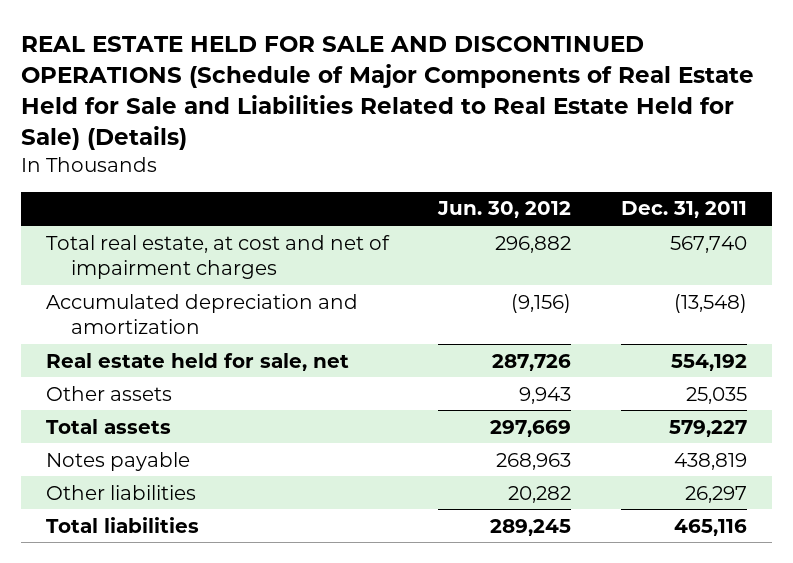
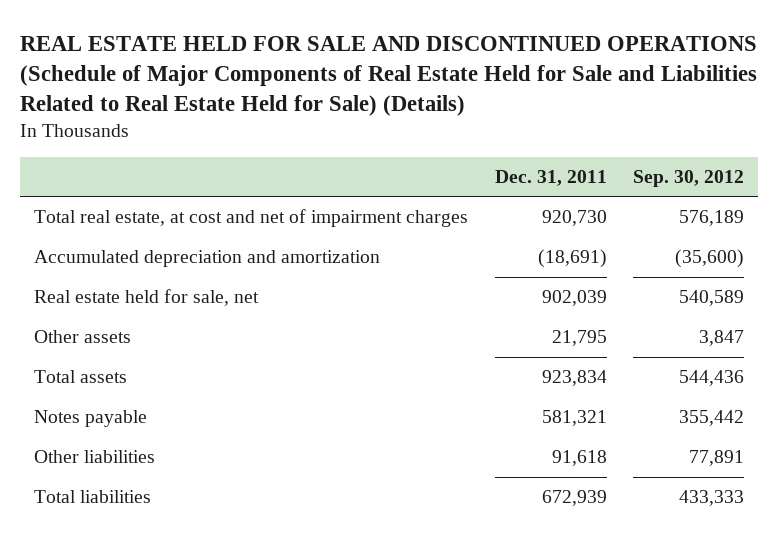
[437,201,572,219] Jun. 30, 2012 -> none
none -> [633,170,745,188] Sep. 30, 2012
[669,235,747,253] 567,740 -> [541,210,607,227] 920,730
[673,293,747,313] (13,548) -> [537,249,607,269] (18,691)
[670,353,747,371] 554,192 -> [541,290,607,307] 902,039
[685,386,747,404] 25,035 -> [551,330,607,347] 21,795
[668,419,747,437] 579,227 -> [541,370,607,387] 923,834
[673,452,747,470] 438,819 -> [541,410,607,427] 581,321
[684,485,747,503] 26,297 -> [551,450,607,467] 91,618
[673,518,747,536] 465,116 -> [541,490,607,507] 672,939

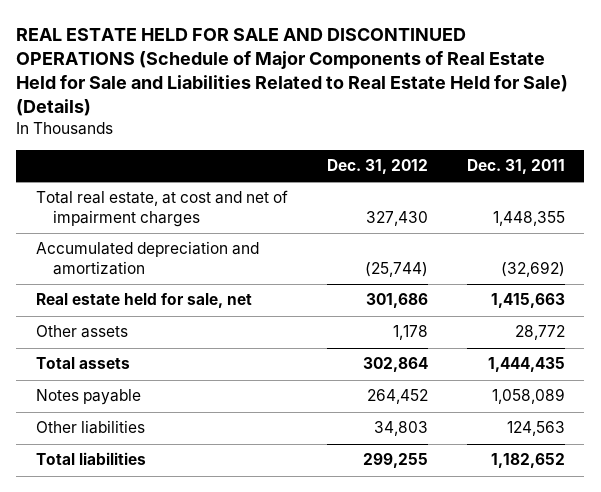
[633,170,745,188] Sep. 30, 2012 -> none
none -> [326,159,428,175] Dec. 31, 2012
[541,210,607,227] 920,730 -> [492,211,565,227] 1,448,355
[537,249,607,269] (18,691) -> [500,261,565,278] (32,692)
[541,290,607,307] 902,039 -> [490,293,565,309] 1,415,663
[551,330,607,347] 21,795 -> [514,325,565,341] 28,772
[541,370,607,387] 923,834 -> [487,357,565,373] 1,444,435
[541,410,607,427] 581,321 -> [491,388,565,405] 1,058,089
[551,450,607,467] 91,618 -> [506,421,565,437] 124,563
[541,490,607,507] 672,939 -> [490,453,565,469] 1,182,652

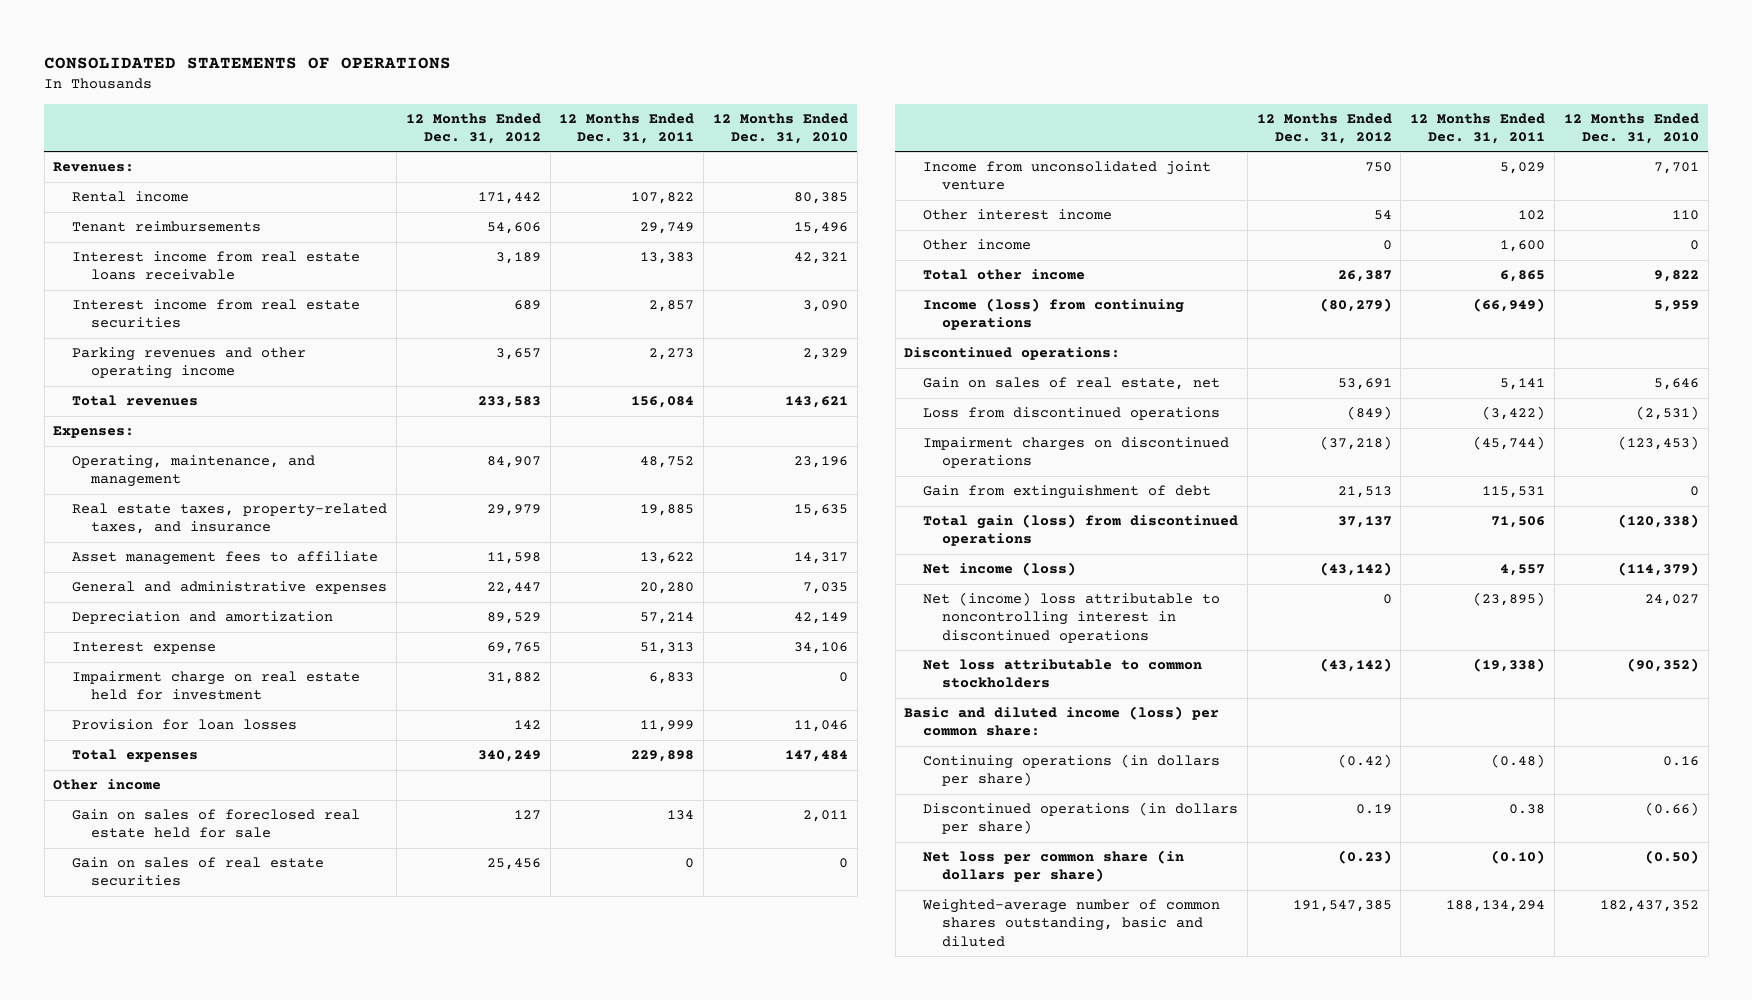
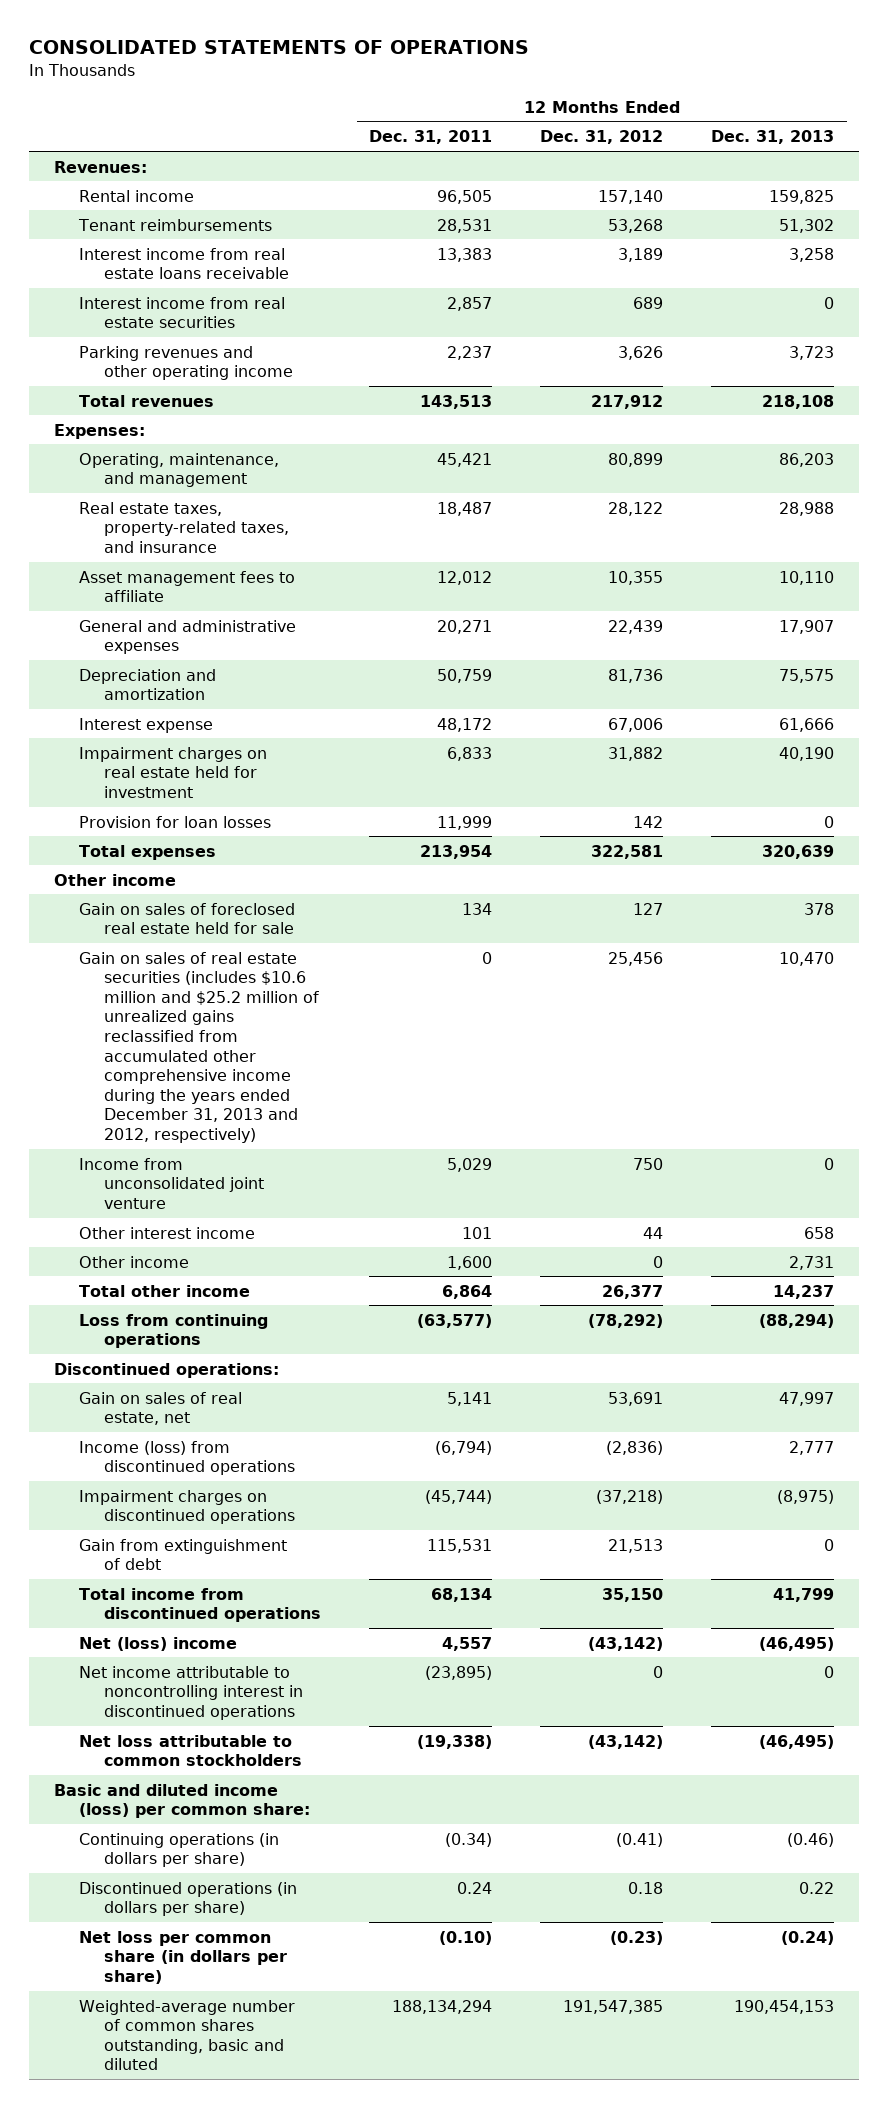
[712,112,848,145] 12 Months Ended Dec. 31, 2010 -> none
none -> [711,130,835,145] Dec. 31, 2013
[477,192,541,205] 171,442 -> [598,189,664,204] 157,140
[631,192,695,205] 107,822 -> [436,189,492,204] 96,505
[486,222,541,235] 54,606 -> [608,218,664,233] 53,268
[640,222,695,235] 29,749 -> [436,218,492,233] 28,531
[495,348,541,361] 3,657 -> [618,345,664,360] 3,626
[649,348,695,361] 2,273 -> [446,345,492,360] 2,237
[477,396,541,409] 233,583 -> [591,394,664,409] 217,912
[631,396,695,409] 156,084 -> [419,394,492,409] 143,513
[486,456,541,469] 84,907 -> [608,452,664,467] 80,899
[640,456,695,469] 48,752 -> [436,452,492,467] 45,421
[486,504,541,517] 29,979 -> [608,501,664,516] 28,122
[640,504,695,517] 19,885 -> [436,501,492,516] 18,487
[486,552,541,565] 11,598 -> [608,570,664,585] 10,355
[640,552,695,565] 13,622 -> [436,570,492,585] 12,012
[486,582,541,595] 22,447 -> [608,619,664,634] 22,439
[640,582,695,595] 20,280 -> [436,619,492,634] 20,271
[486,612,541,625] 89,529 -> [608,668,664,683] 81,736
[640,612,695,625] 57,214 -> [436,668,492,683] 50,759
[486,642,541,655] 69,765 -> [608,717,664,732] 67,006
[640,642,695,655] 51,313 -> [436,717,492,732] 48,172
[72,671,361,701] Impairment charge on real estate held for investment -> [78,746,267,798] Impairment charges on real estate held for investment
[477,750,541,763] 340,249 -> [591,844,664,859] 322,581
[631,750,695,763] 229,898 -> [419,844,492,859] 213,954
[72,857,325,887] Gain on sales of real estate securities -> [78,951,319,1143] Gain on sales of real estate securities (includes $10.6 million and $25.2 million of unrealized gains reclassified from accumulated other comprehensive income during the years ended December 31, 2013 and 2012, respectively)
[1373,210,1392,221] 54 -> [643,1226,664,1239] 44
[1518,210,1546,221] 102 -> [461,1226,492,1239] 101
[1337,270,1392,283] 26,387 -> [602,1284,664,1299] 26,377
[1500,270,1546,283] 6,865 -> [441,1284,492,1299] 6,864
[923,298,1185,331] Income (loss) from continuing operations -> [78,1313,268,1349] Loss from continuing operations
[1319,298,1392,313] (80,279) -> [588,1313,664,1328] (78,292)
[1473,298,1546,313] (66,949) -> [416,1313,492,1328] (63,577)
[923,407,1221,421] Loss from discontinued operations -> [78,1440,295,1476] Income (loss) from discontinued operations
[1346,406,1392,421] (849) -> [606,1440,664,1455] (2,836)
[1482,406,1546,421] (3,422) -> [434,1440,492,1455] (6,794)
[923,514,1239,547] Total gain (loss) from discontinued operations -> [78,1587,321,1623] Total income from discontinued operations
[1337,516,1392,529] 37,137 -> [602,1587,664,1602] 35,150
[1491,516,1546,529] 71,506 -> [430,1587,492,1602] 68,134
[923,562,1077,577] Net income (loss) -> [78,1636,237,1651] Net (loss) income
[923,592,1221,643] Net (income) loss attributable to noncontrolling interest in discontinued operations -> [78,1665,303,1720] Net income attributable to noncontrolling interest in discontinued operations
[1337,754,1392,769] (0.42) -> [616,1832,664,1847] (0.41)
[1491,754,1546,769] (0.48) -> [444,1832,492,1847] (0.34)
[1355,804,1392,815] 0.19 -> [628,1881,664,1894] 0.18
[1509,804,1546,815] 0.38 -> [456,1881,492,1894] 0.24

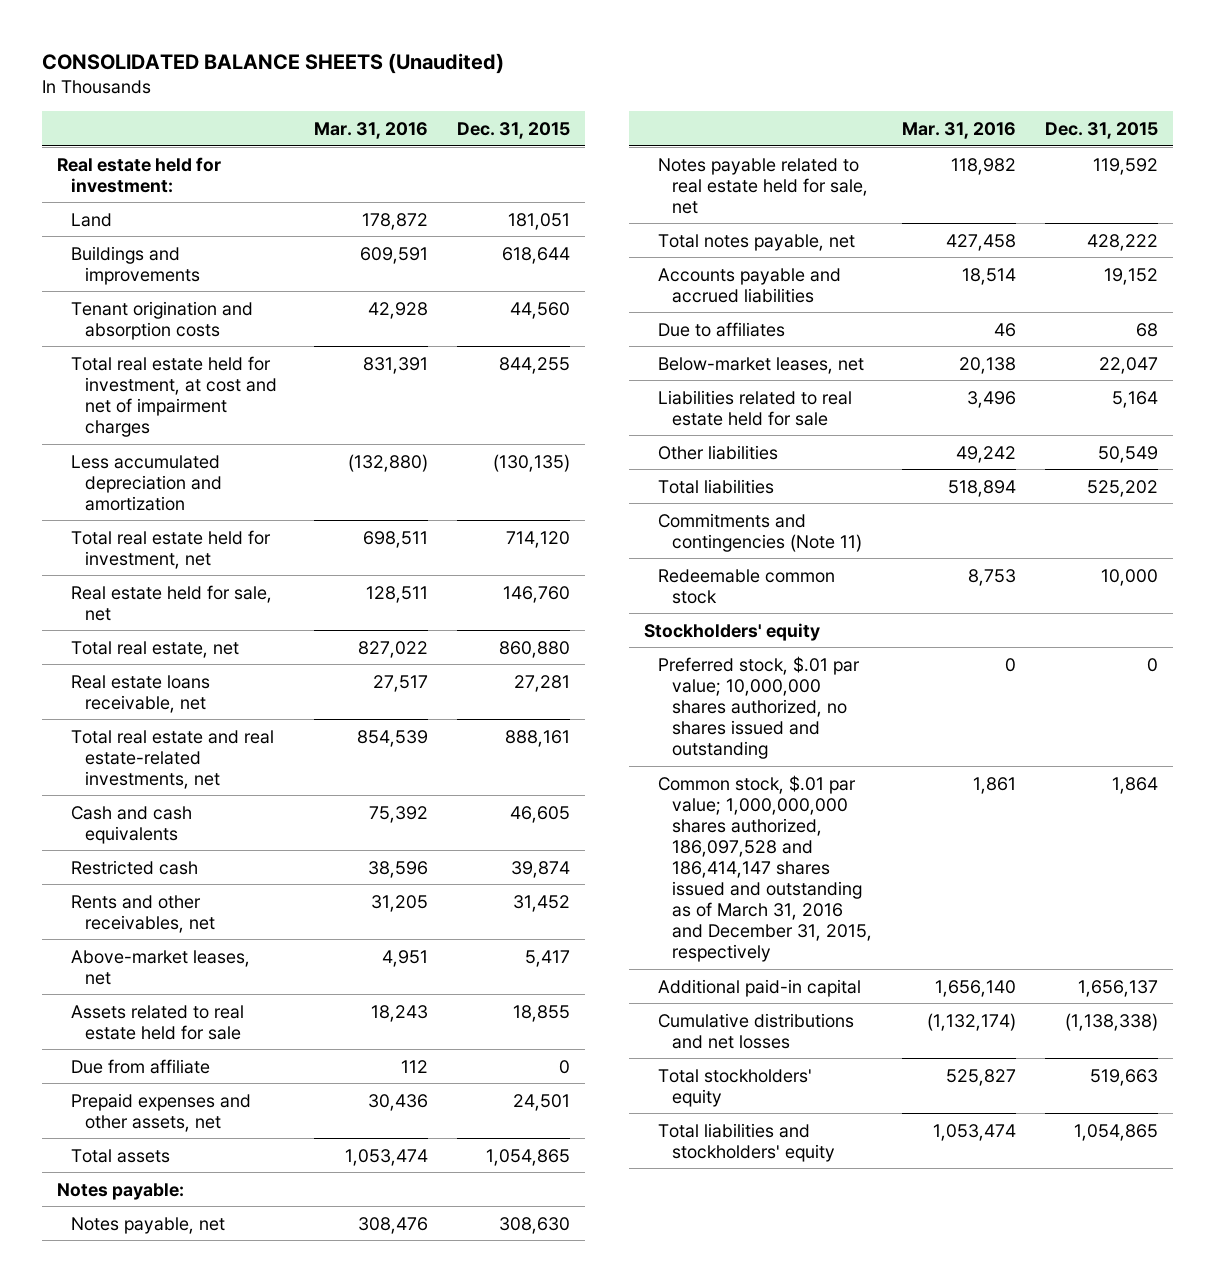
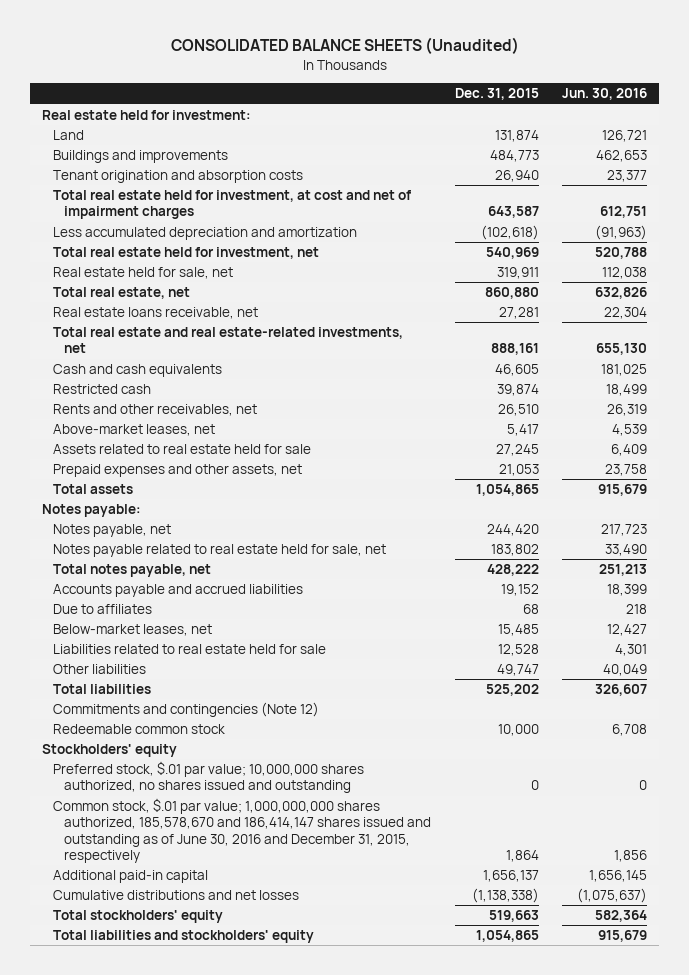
[314,121,429,139] Mar. 31, 2016 -> none
none -> [562,88,648,101] Jun. 30, 2016
[508,212,571,230] 181,051 -> [494,130,539,143] 131,874
[502,246,571,264] 618,644 -> [489,150,539,163] 484,773
[510,301,571,319] 44,560 -> [494,170,539,183] 26,940
[499,356,571,374] 844,255 -> [487,206,539,219] 643,587
[493,453,571,472] (130,135) -> [480,225,539,241] (102,618)
[506,530,571,548] 714,120 -> [485,247,539,260] 540,969
[503,585,571,603] 146,760 -> [496,267,539,280] 319,911
[513,894,571,912] 31,452 -> [497,404,539,417] 26,510
[70,1058,210,1074] Due from affiliate -> none
[513,1004,571,1022] 18,855 -> [495,444,539,457] 27,245
[513,1093,571,1111] 24,501 -> [498,464,539,477] 21,053
[499,1216,571,1234] 308,630 -> [486,524,539,537] 244,420
[1092,157,1158,175] 119,592 -> [490,544,539,557] 183,802
[1098,356,1158,374] 22,047 -> [497,624,539,637] 15,485
[1111,390,1158,408] 5,164 -> [497,644,539,657] 12,528
[1097,445,1158,463] 50,549 -> [496,664,539,677] 49,747
[658,512,863,552] Commitments and contingencies (Note 11) -> [52,702,319,718] Commitments and contingencies (Note 12)
[658,774,873,962] Common stock, $.01 par value; 1,000,000,000 shares authorized, 186,097,528 and 186,414,147 shares issued and outstanding as of March 31, 2016 and December 31, 2015, respectively -> [52,798,431,863] Common stock, $.01 par value; 1,000,000,000 shares authorized, 185,578,670 and 186,414,147 shares issued and outstanding as of June 30, 2016 and December 31, 2015, respectively

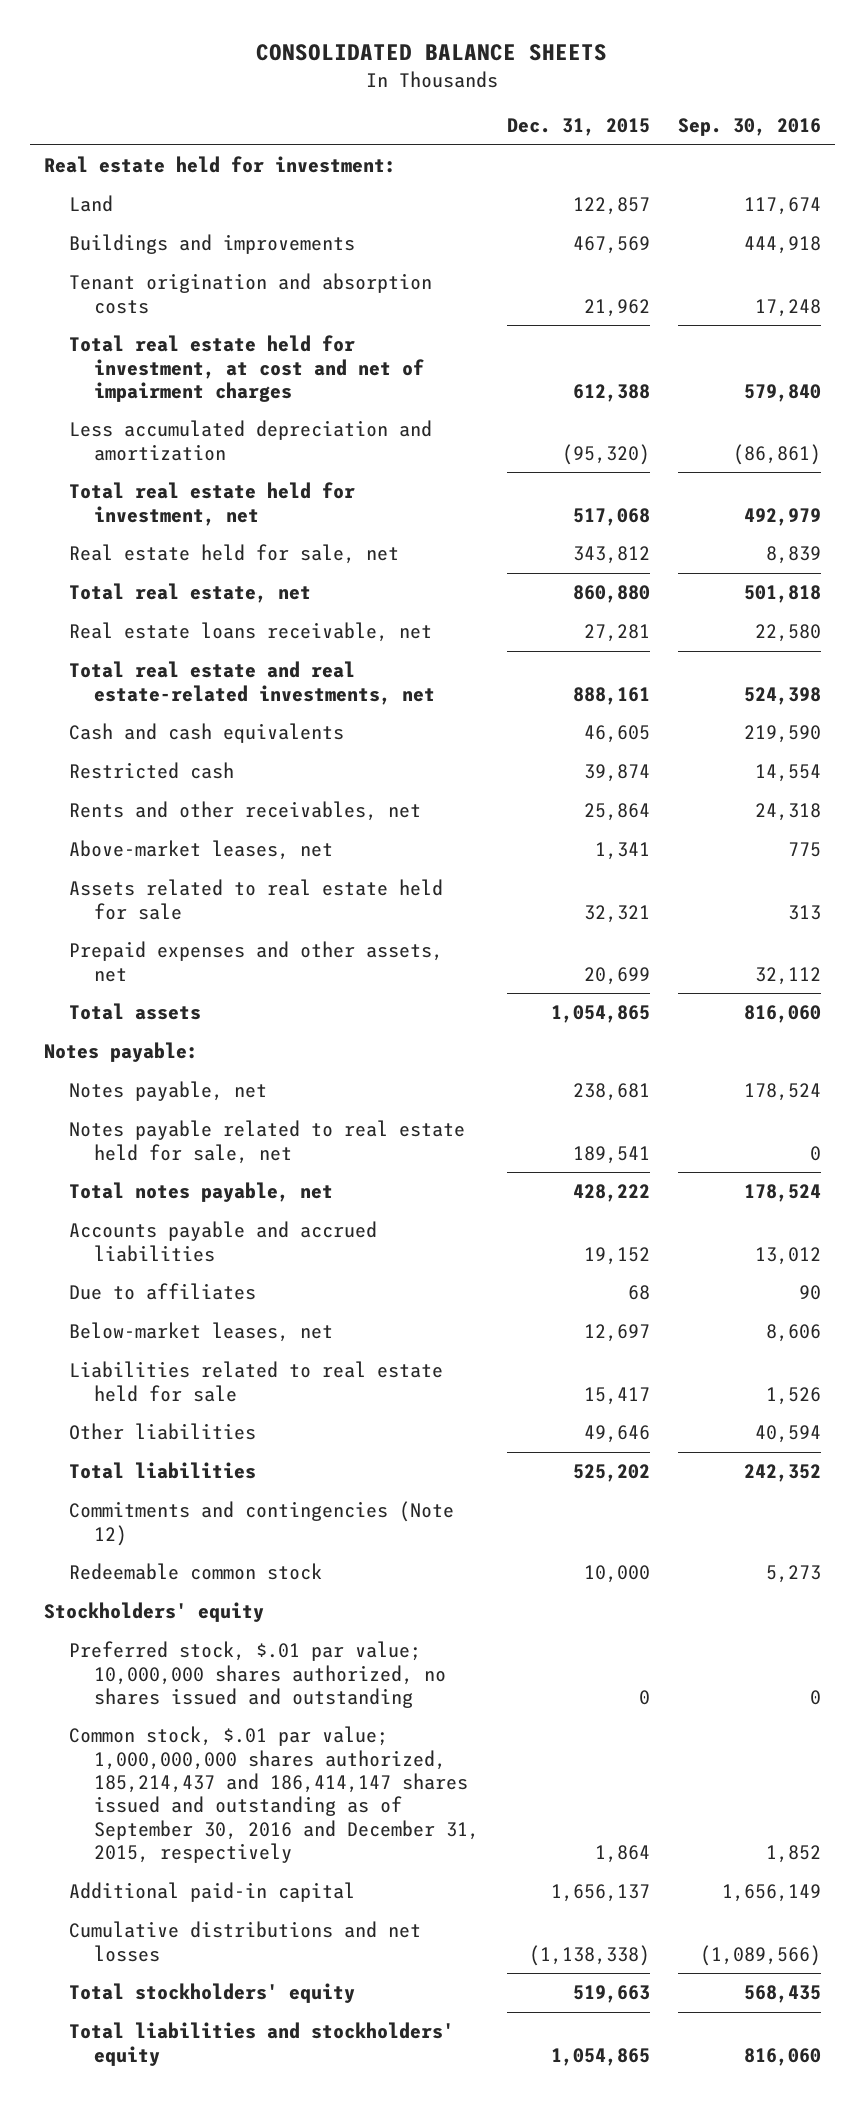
[170,37,519,55] CONSOLIDATED BALANCE SHEETS (Unaudited) -> [256,44,608,62] CONSOLIDATED BALANCE SHEETS
[562,88,648,101] Jun. 30, 2016 -> none
none -> [677,118,821,137] Sep. 30, 2016
[494,130,539,143] 131,874 -> [572,197,650,216] 122,857
[489,150,539,163] 484,773 -> [572,236,650,255] 467,569
[494,170,539,183] 26,940 -> [583,298,650,317] 21,962
[487,206,539,219] 643,587 -> [572,383,650,402] 612,388
[480,225,539,241] (102,618) -> [561,443,650,465] (95,320)
[485,247,539,260] 540,969 -> [572,507,650,526] 517,068
[496,267,539,280] 319,911 -> [572,546,650,565] 343,812
[497,404,539,417] 26,510 -> [583,803,650,822] 25,864
[506,424,539,437] 5,417 -> [594,842,650,861] 1,341
[495,444,539,457] 27,245 -> [583,904,650,923] 32,321
[498,464,539,477] 21,053 -> [583,966,650,985] 20,699
[486,524,539,537] 244,420 -> [572,1083,650,1102] 238,681
[490,544,539,557] 183,802 -> [572,1145,650,1164] 189,541
[497,624,539,637] 15,485 -> [583,1324,650,1343] 12,697
[497,644,539,657] 12,528 -> [583,1386,650,1405] 15,417
[496,664,539,677] 49,747 -> [583,1425,650,1444] 49,646
[52,798,431,863] Common stock, $.01 par value; 1,000,000,000 shares authorized, 185,578,670 and 186,414,147 shares issued and outstanding as of June 30, 2016 and December 31, 2015, respectively -> [68,1726,479,1864] Common stock, $.01 par value; 1,000,000,000 shares authorized, 185,214,437 and 186,414,147 shares issued and outstanding as of September 30, 2016 and December 31, 2015, respectively

